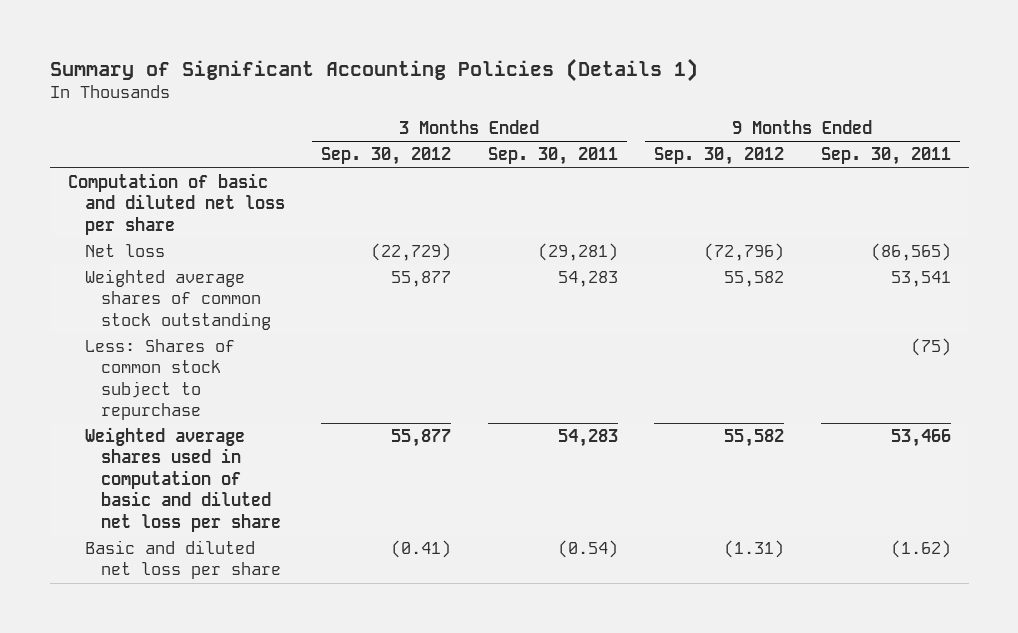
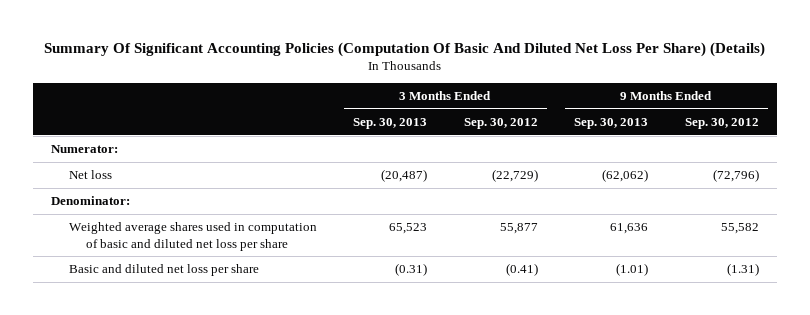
[49,57,698,82] Summary of Significant Accounting Policies (Details 1) -> [43,41,765,57] Summary Of Significant Accounting Policies (Computation Of Basic And Diluted Net Loss Per Share) (Details)
[487,147,618,166] Sep. 30, 2011 -> none
[820,147,951,166] Sep. 30, 2011 -> none
none -> [353,118,428,130] Sep. 30, 2013
none -> [574,118,649,130] Sep. 30, 2013
[67,172,285,235] Computation of basic and diluted net loss per share -> none
none -> [51,145,119,154] Numerator:
[84,268,272,330] Weighted average shares of common stock outstanding -> none
[84,338,235,421] Less: Shares of common stock subject to repurchase -> none
none -> [51,196,131,206] Denominator:

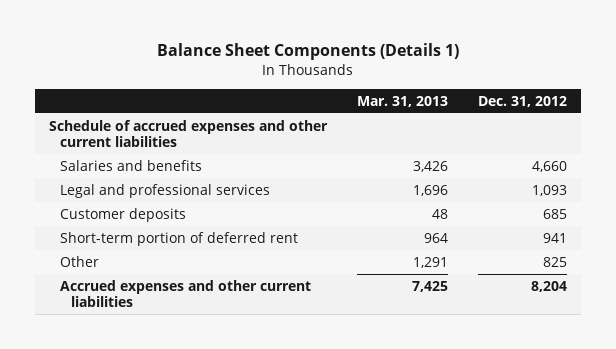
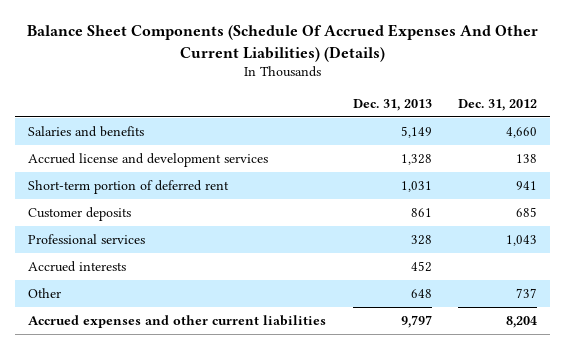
[156,43,459,61] Balance Sheet Components (Details 1) -> [26,24,538,62] Balance Sheet Components (Schedule Of Accrued Expenses And Other Current Liabilities) (Details)
[356,95,448,107] Mar. 31, 2013 -> none
none -> [352,98,432,111] Dec. 31, 2013
[49,119,329,147] Schedule of accrued expenses and other current liabilities -> none
[60,183,271,198] Legal and professional services -> none
none -> [28,152,269,167] Accrued license and development services
[60,207,187,222] Customer deposits -> [28,206,132,221] Customer deposits
none -> [28,233,146,244] Professional services
none -> [28,260,127,272] Accrued interests
[542,256,567,267] 825 -> [516,287,538,298] 737

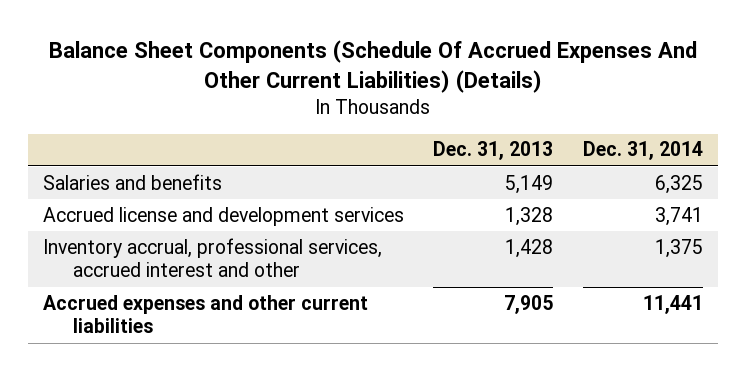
[458,98,538,111] Dec. 31, 2012 -> none
none -> [582,141,703,161] Dec. 31, 2014
[28,179,230,194] Short-term portion of deferred rent -> none
[28,206,132,221] Customer deposits -> none
[28,233,146,244] Professional services -> none
[28,260,127,272] Accrued interests -> none
[28,287,62,298] Other -> none
none -> [42,237,382,278] Inventory accrual, professional services, accrued interest and other
[400,314,432,328] 9,797 -> [504,294,554,314] 7,905

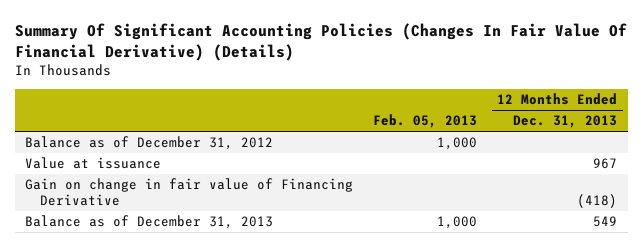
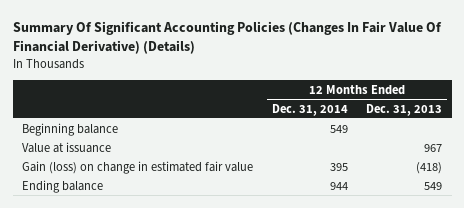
[373,114,478,129] Feb. 05, 2013 -> none
none -> [271,103,348,116] Dec. 31, 2014
[24,136,273,151] Balance as of December 31, 2012 -> [21,122,118,136] Beginning balance
[24,178,353,207] Gain on change in fair value of Financing Derivative -> [21,160,253,174] Gain (loss) on change in estimated fair value
[24,215,273,230] Balance as of December 31, 2013 -> [21,179,103,193] Ending balance

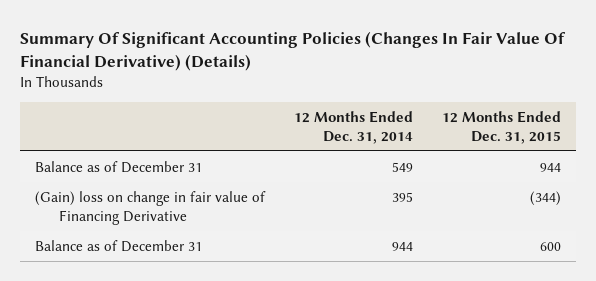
[366,103,443,116] Dec. 31, 2013 -> none
none -> [442,110,562,144] 12 Months Ended Dec. 31, 2015
[21,141,111,153] Value at issuance -> none
[21,122,118,136] Beginning balance -> [34,160,202,173] Balance as of December 31
[21,160,253,174] Gain (loss) on change in estimated fair value -> [34,190,266,225] (Gain) loss on change in fair value of Financing Derivative
[21,179,103,193] Ending balance -> [34,239,202,252] Balance as of December 31

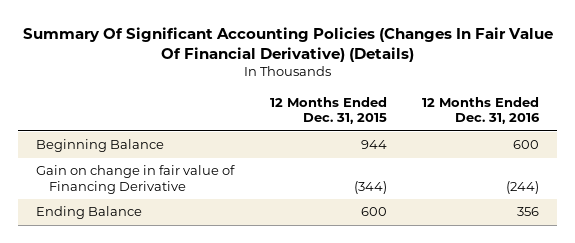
[294,110,414,144] 12 Months Ended Dec. 31, 2014 -> none
none -> [422,96,541,125] 12 Months Ended Dec. 31, 2016
[34,160,202,173] Balance as of December 31 -> [36,139,165,153] Beginning Balance
[34,190,266,225] (Gain) loss on change in fair value of Financing Derivative -> [36,165,236,194] Gain on change in fair value of Financing Derivative
[34,239,202,252] Balance as of December 31 -> [36,206,143,220] Ending Balance

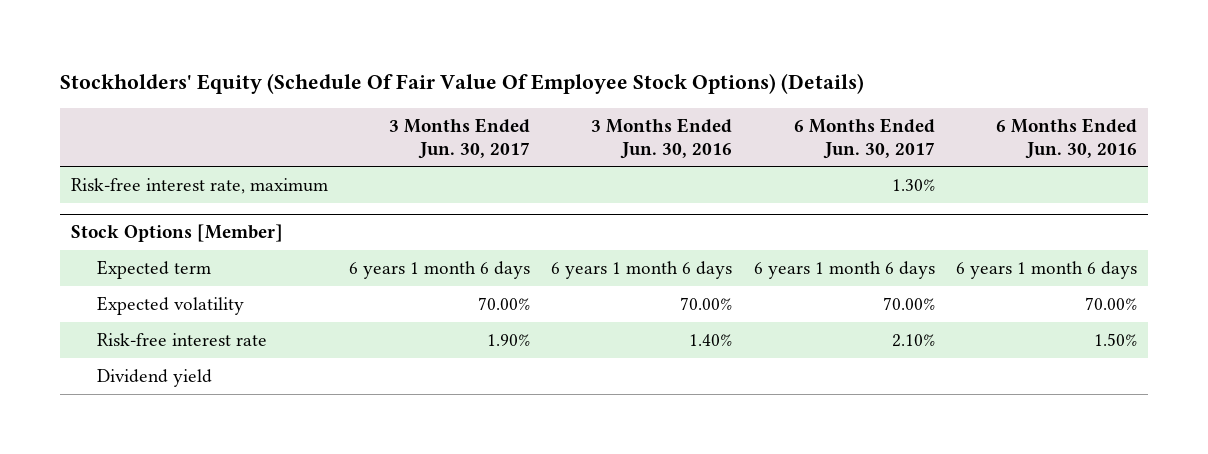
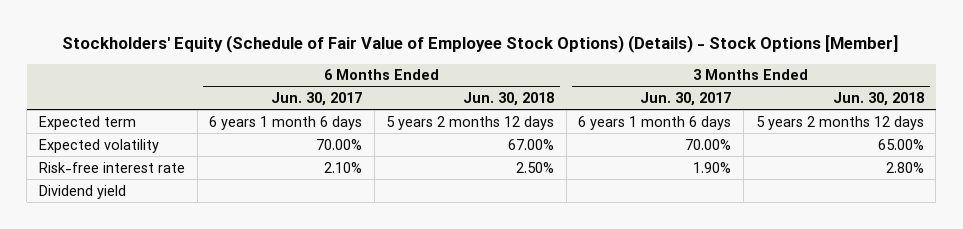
[60,73,865,95] Stockholders' Equity (Schedule Of Fair Value Of Employee Stock Options) (Details) -> [62,35,900,54] Stockholders' Equity (Schedule of Fair Value of Employee Stock Options) (Details) - Stock Options [Member]
[591,117,733,159] 3 Months Ended Jun. 30, 2016 -> none
[996,117,1138,159] 6 Months Ended Jun. 30, 2016 -> none
none -> [463,92,555,107] Jun. 30, 2018
none -> [832,92,924,107] Jun. 30, 2018
[70,177,328,194] Risk-free interest rate, maximum -> none
[70,224,283,243] Stock Options [Member] -> none

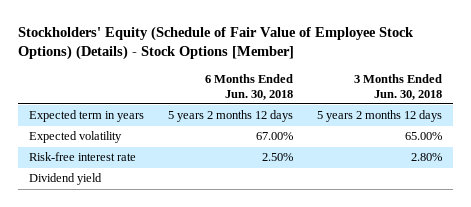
[271,92,363,107] Jun. 30, 2017 -> none
[640,92,732,107] Jun. 30, 2017 -> none
[38,115,136,130] Expected term -> [29,110,145,123] Expected term in years

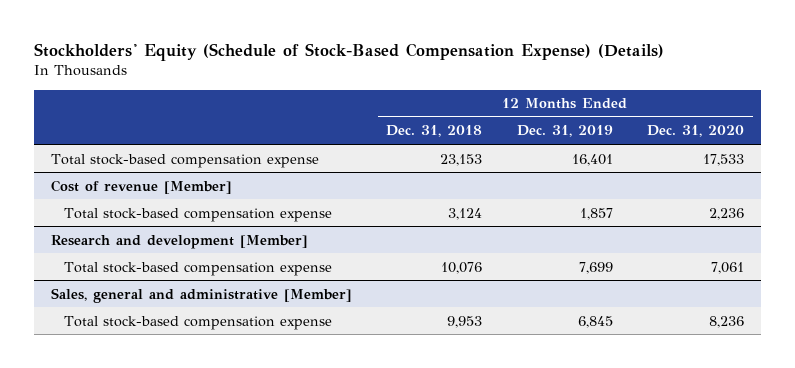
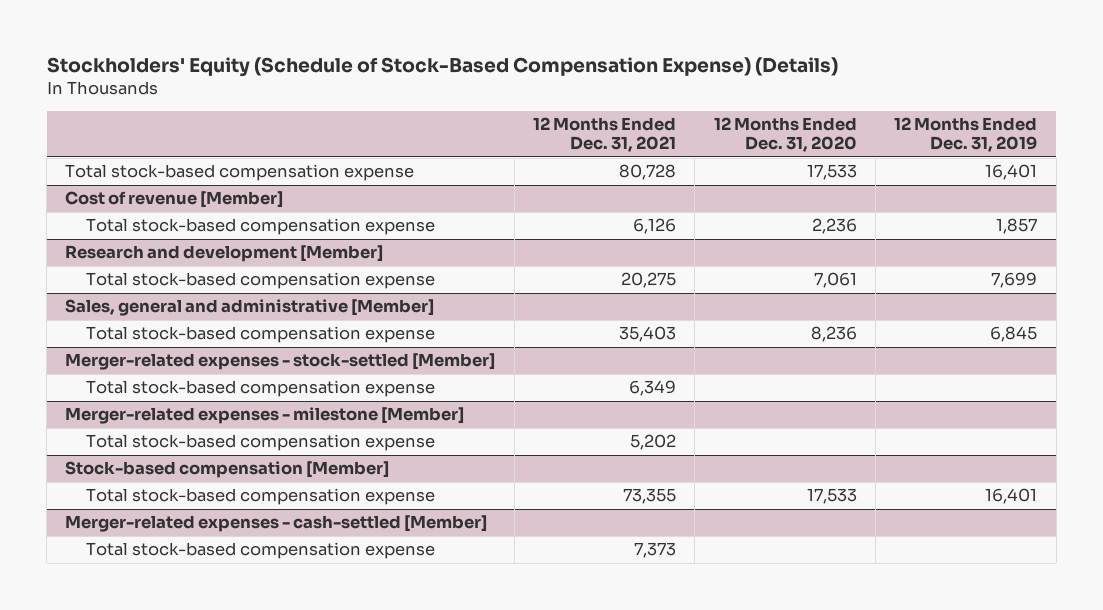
[386,125,483,138] Dec. 31, 2018 -> none
none -> [533,117,677,153] 12 Months Ended Dec. 31, 2021
none -> [65,353,496,371] Merger-related expenses - stock-settled [Member]
none -> [85,380,435,398] Total stock-based compensation expense
none -> [65,407,465,425] Merger-related expenses - milestone [Member]
none -> [85,434,435,452] Total stock-based compensation expense
none -> [65,461,390,479] Stock-based compensation [Member]
none -> [85,488,435,506] Total stock-based compensation expense
none -> [65,515,488,533] Merger-related expenses - cash-settled [Member]
none -> [85,542,435,560] Total stock-based compensation expense

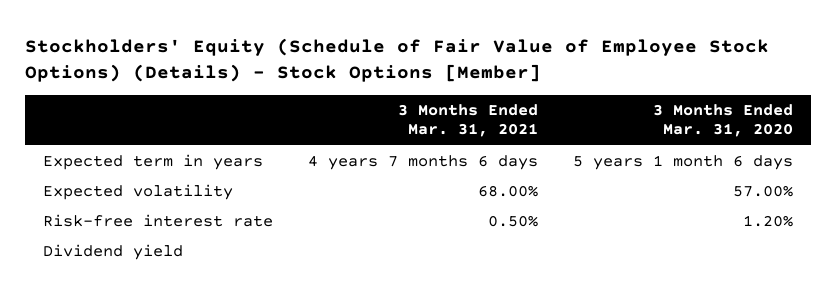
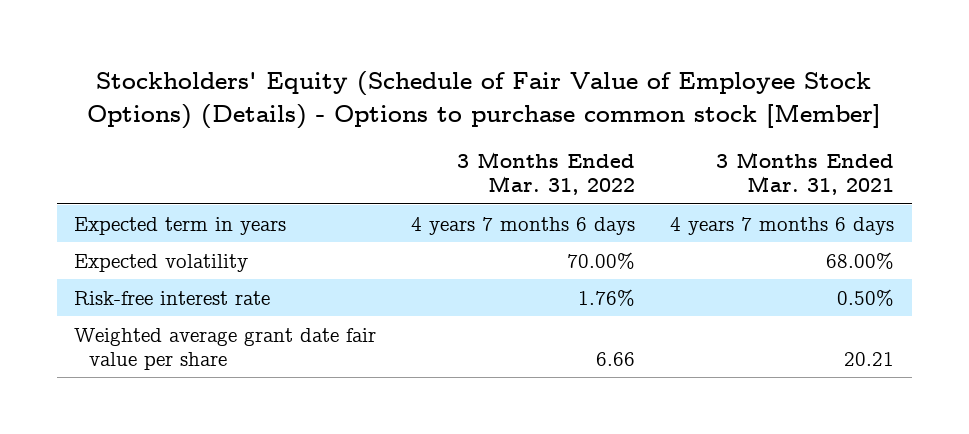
[25,37,770,82] Stockholders' Equity (Schedule of Fair Value of Employee Stock Options) (Details) - Stock Options [Member] -> [87,71,882,129] Stockholders' Equity (Schedule of Fair Value of Employee Stock Options) (Details) - Options to purchase common stock [Member]
[653,103,794,138] 3 Months Ended Mar. 31, 2020 -> none
none -> [457,152,636,196] 3 Months Ended Mar. 31, 2022
[43,244,184,261] Dividend yield -> none
none -> [74,327,377,370] Weighted average grant date fair value per share

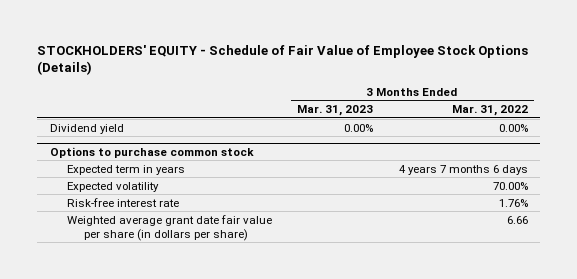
[87,71,882,129] Stockholders' Equity (Schedule of Fair Value of Employee Stock Options) (Details) - Options to purchase common stock [Member] -> [37,44,529,76] STOCKHOLDERS' EQUITY - Schedule of Fair Value of Employee Stock Options (Details)
[716,152,895,196] 3 Months Ended Mar. 31, 2021 -> none
none -> [297,105,374,117] Mar. 31, 2023
none -> [49,123,124,134] Dividend yield
none -> [49,146,254,158] Options to purchase common stock
[74,327,377,370] Weighted average grant date fair value per share -> [67,214,273,241] Weighted average grant date fair value per share (in dollars per share)

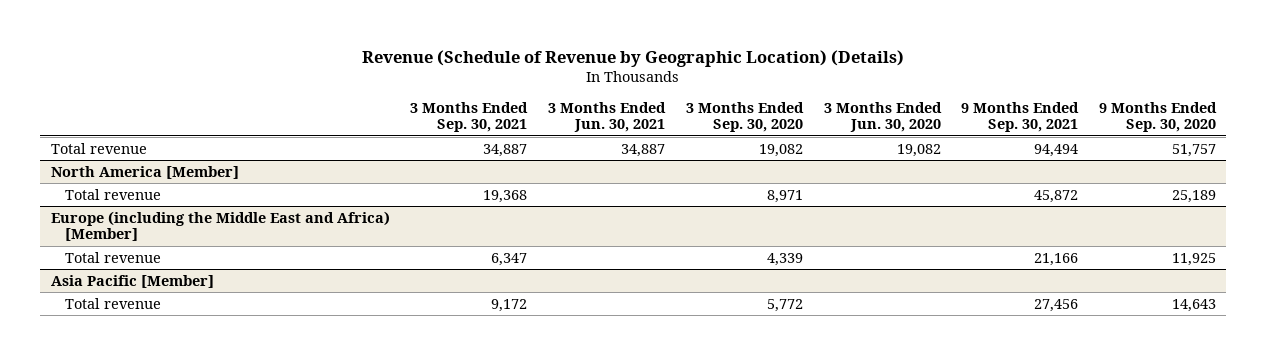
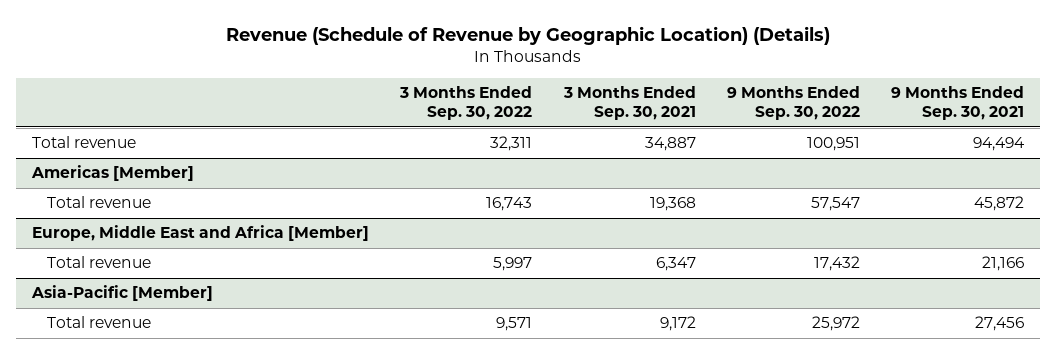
[548,101,667,133] 3 Months Ended Jun. 30, 2021 -> none
[685,101,804,133] 3 Months Ended Sep. 30, 2020 -> none
[823,101,942,133] 3 Months Ended Jun. 30, 2020 -> none
[1099,101,1218,133] 9 Months Ended Sep. 30, 2020 -> none
none -> [399,85,533,121] 3 Months Ended Sep. 30, 2022
none -> [727,85,861,121] 9 Months Ended Sep. 30, 2022
[50,165,239,179] North America [Member] -> [31,165,195,182] Americas [Member]
[50,210,390,242] Europe (including the Middle East and Africa) [Member] -> [32,225,370,242] Europe, Middle East and Africa [Member]
[50,274,214,288] Asia Pacific [Member] -> [31,285,214,302] Asia-Pacific [Member]

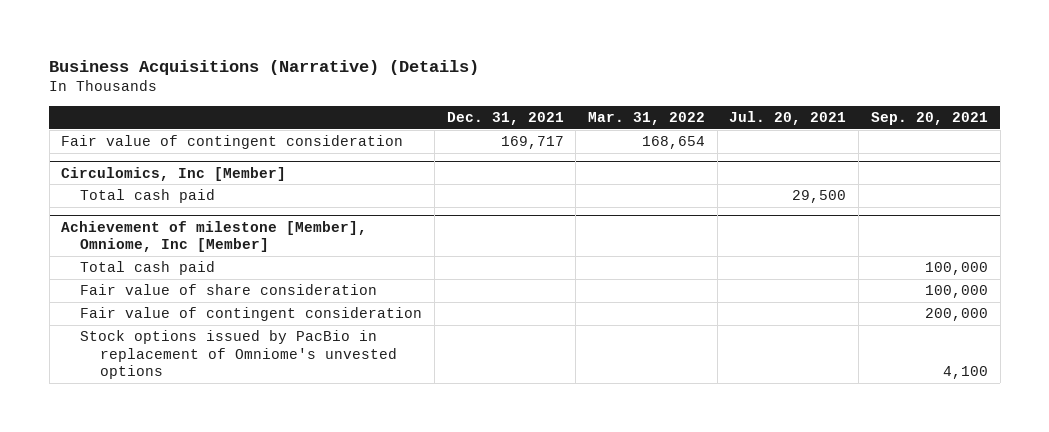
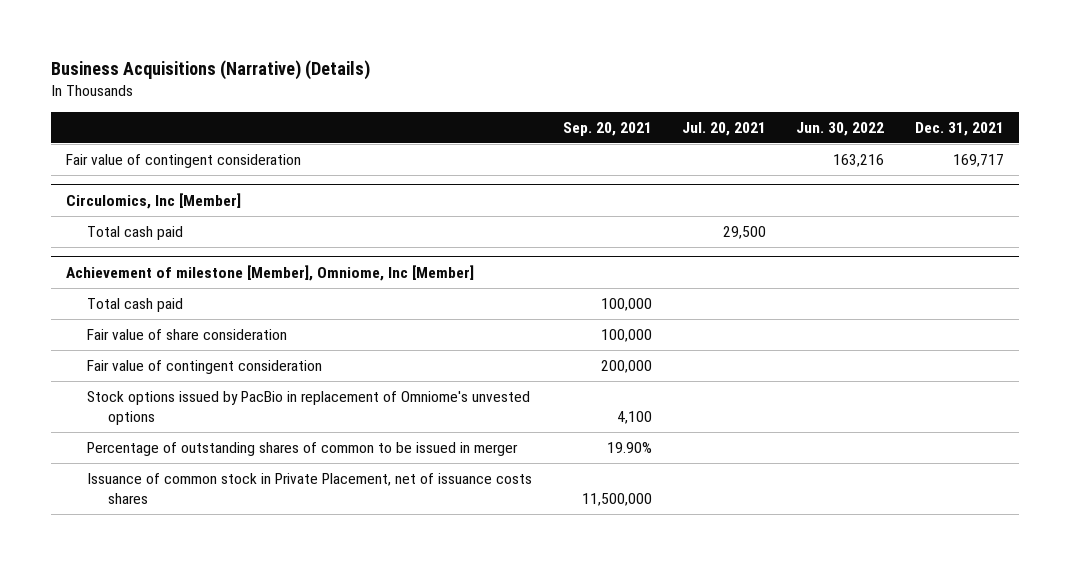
[588,112,706,126] Mar. 31, 2022 -> none
none -> [796,121,885,136] Jun. 30, 2022
none -> [87,442,519,457] Percentage of outstanding shares of common to be issued in merger
none -> [87,473,533,505] Issuance of common stock in Private Placement, net of issuance costs shares

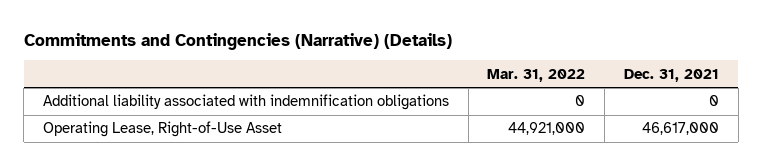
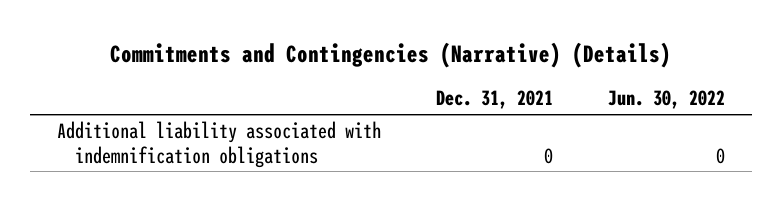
[487,68,586,82] Mar. 31, 2022 -> none
none -> [607,90,725,110] Jun. 30, 2022
[42,121,282,138] Operating Lease, Right-of-Use Asset -> none

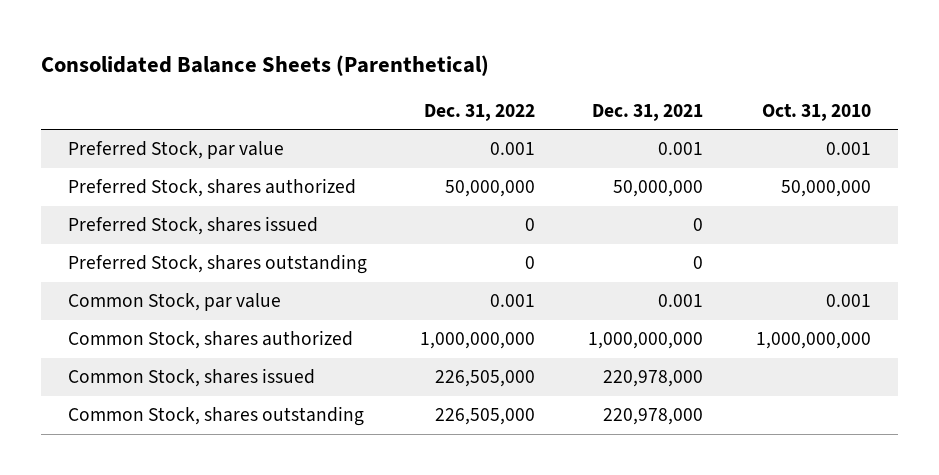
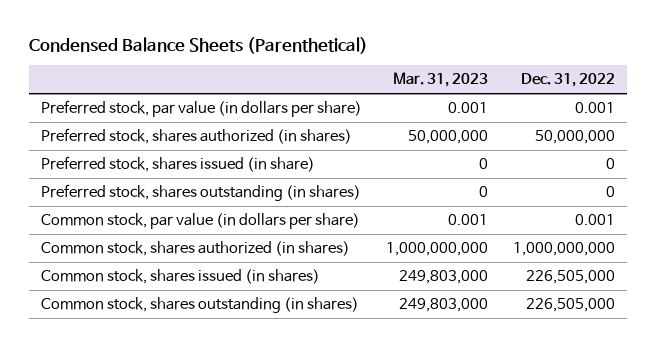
[41,54,490,76] Consolidated Balance Sheets (Parenthetical) -> [28,36,368,54] Condensed Balance Sheets (Parenthetical)
[592,103,704,121] Dec. 31, 2021 -> none
[762,103,872,121] Oct. 31, 2010 -> none
none -> [393,72,489,88] Mar. 31, 2023
[67,141,284,160] Preferred Stock, par value -> [40,100,362,118] Preferred stock, par value (in dollars per share)
[67,178,356,198] Preferred Stock, shares authorized -> [40,128,352,145] Preferred stock, shares authorized (in shares)
[67,216,318,236] Preferred Stock, shares issued -> [40,156,315,173] Preferred stock, shares issued (in share)
[67,254,367,275] Preferred Stock, shares outstanding -> [40,184,361,202] Preferred stock, shares outstanding (in shares)
[67,293,281,312] Common Stock, par value -> [40,213,360,230] Common stock, par value (in dollars per share)
[67,330,353,350] Common Stock, shares authorized -> [40,241,350,257] Common stock, shares authorized (in shares)
[67,368,315,388] Common Stock, shares issued -> [40,269,320,285] Common stock, shares issued (in shares)
[67,406,364,427] Common Stock, shares outstanding -> [40,297,359,314] Common stock, shares outstanding (in shares)

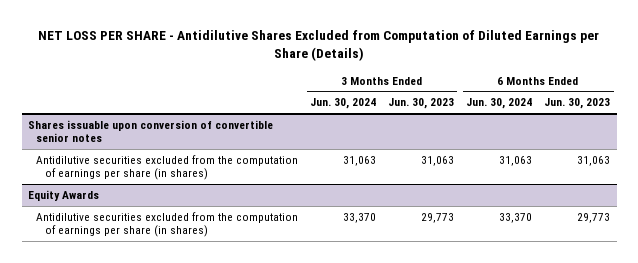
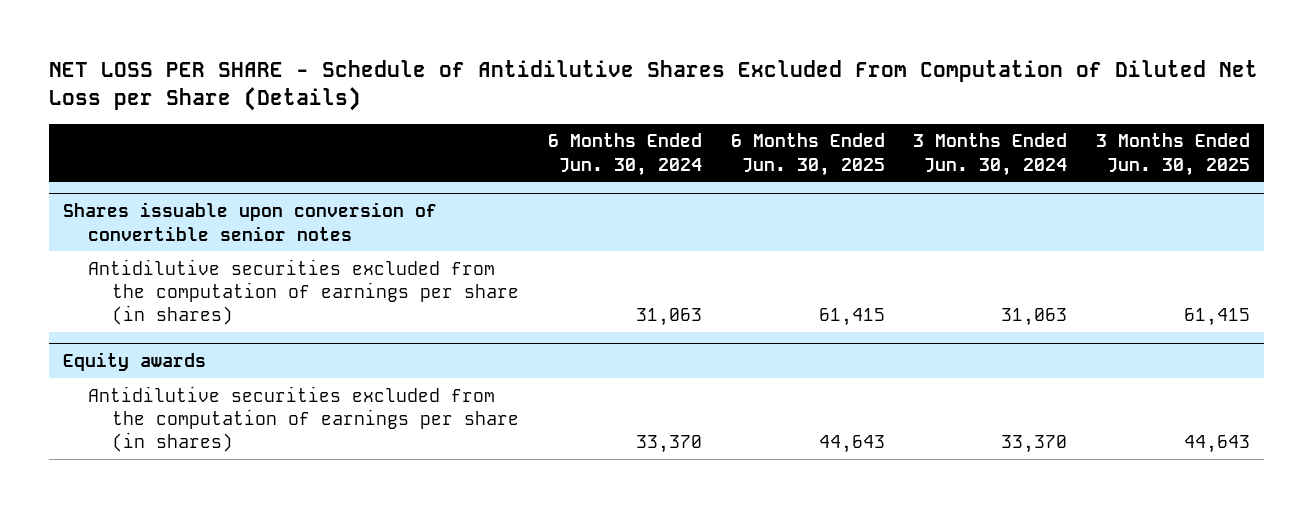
[38,29,600,61] NET LOSS PER SHARE - Antidilutive Shares Excluded from Computation of Diluted Earnings per Share (Details) -> [48,60,1258,112] NET LOSS PER SHARE - Schedule of Antidilutive Shares Excluded From Computation of Diluted Net Loss per Share (Details)
[388,98,455,110] Jun. 30, 2023 -> none
[544,98,611,110] Jun. 30, 2023 -> none
none -> [730,133,885,176] 6 Months Ended Jun. 30, 2025
none -> [1095,133,1250,176] 3 Months Ended Jun. 30, 2025
[27,190,99,202] Equity Awards -> [63,352,207,372] Equity awards

